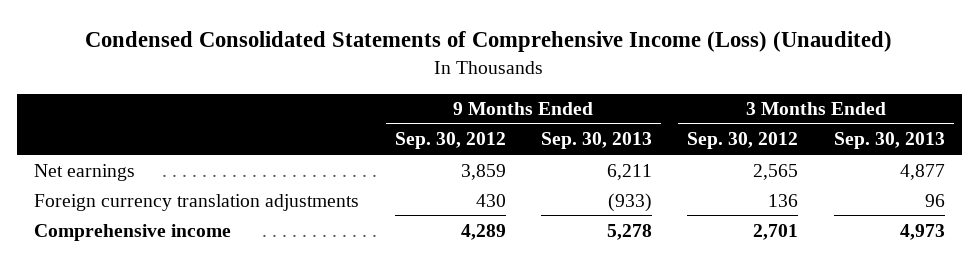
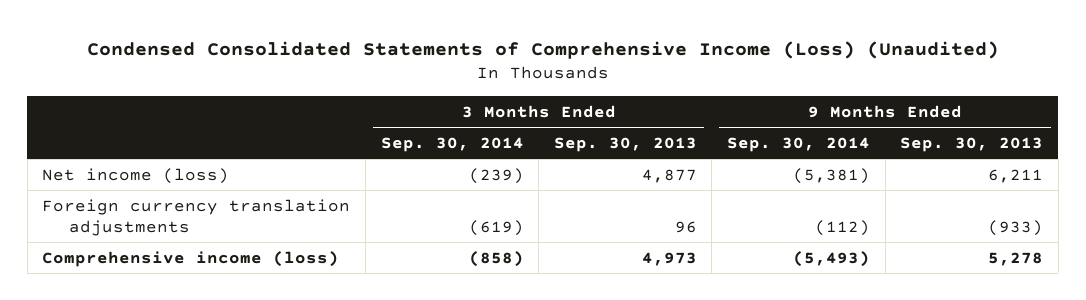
[394,132,506,150] Sep. 30, 2012 -> none
[687,132,799,150] Sep. 30, 2012 -> none
none -> [380,137,524,153] Sep. 30, 2014
none -> [726,137,870,153] Sep. 30, 2014
[34,163,136,181] Net earnings -> [42,167,230,184] Net income (loss)
[34,223,232,241] Comprehensive income -> [42,250,340,267] Comprehensive income (loss)

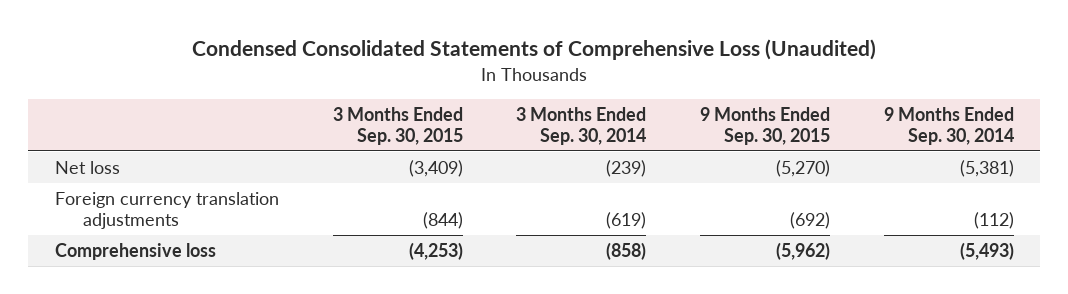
[86,40,999,59] Condensed Consolidated Statements of Comprehensive Income (Loss) (Unaudited) -> [192,39,877,61] Condensed Consolidated Statements of Comprehensive Loss (Unaudited)
[553,137,697,153] Sep. 30, 2013 -> none
[900,137,1044,153] Sep. 30, 2013 -> none
none -> [332,106,463,145] 3 Months Ended Sep. 30, 2015
none -> [699,106,830,145] 9 Months Ended Sep. 30, 2015
[42,167,230,184] Net income (loss) -> [54,160,120,174] Net loss
[42,250,340,267] Comprehensive income (loss) -> [54,242,216,260] Comprehensive loss

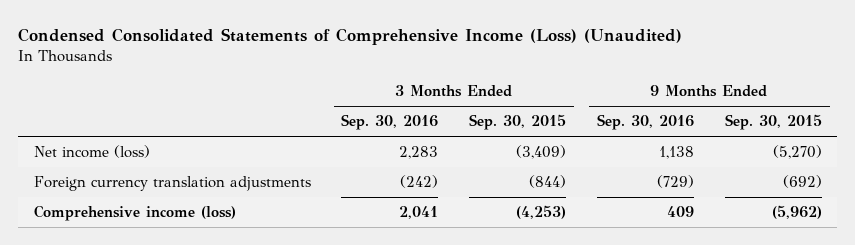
[192,39,877,61] Condensed Consolidated Statements of Comprehensive Loss (Unaudited) -> [18,28,683,46] Condensed Consolidated Statements of Comprehensive Income (Loss) (Unaudited)
[516,106,647,145] 3 Months Ended Sep. 30, 2014 -> none
[883,106,1014,145] 9 Months Ended Sep. 30, 2014 -> none
none -> [341,114,439,131] Sep. 30, 2016
none -> [597,114,695,131] Sep. 30, 2016
[54,160,120,174] Net loss -> [33,145,150,159] Net income (loss)
[54,242,216,260] Comprehensive loss -> [33,205,236,222] Comprehensive income (loss)

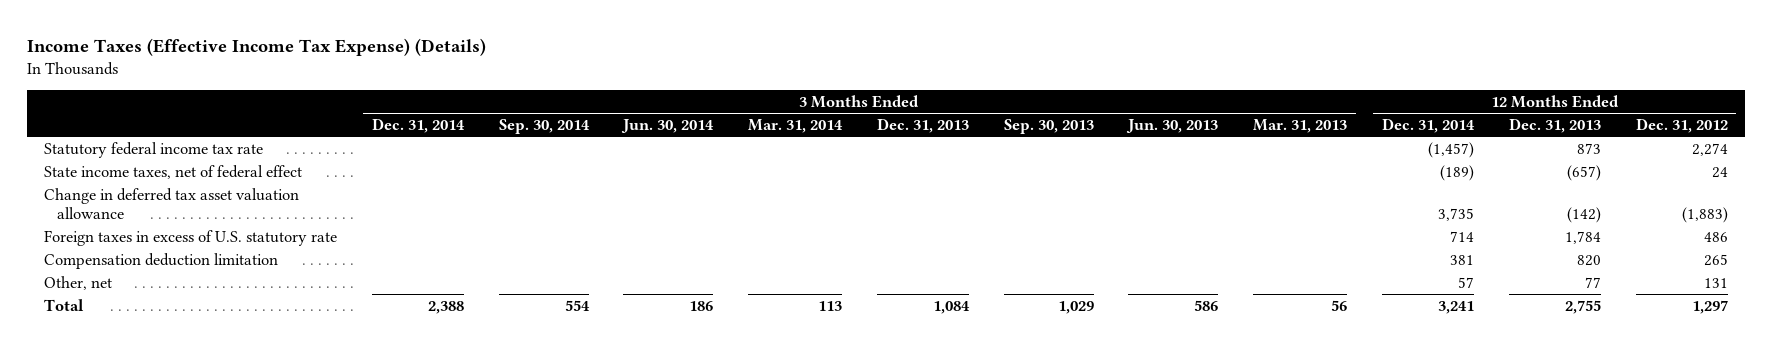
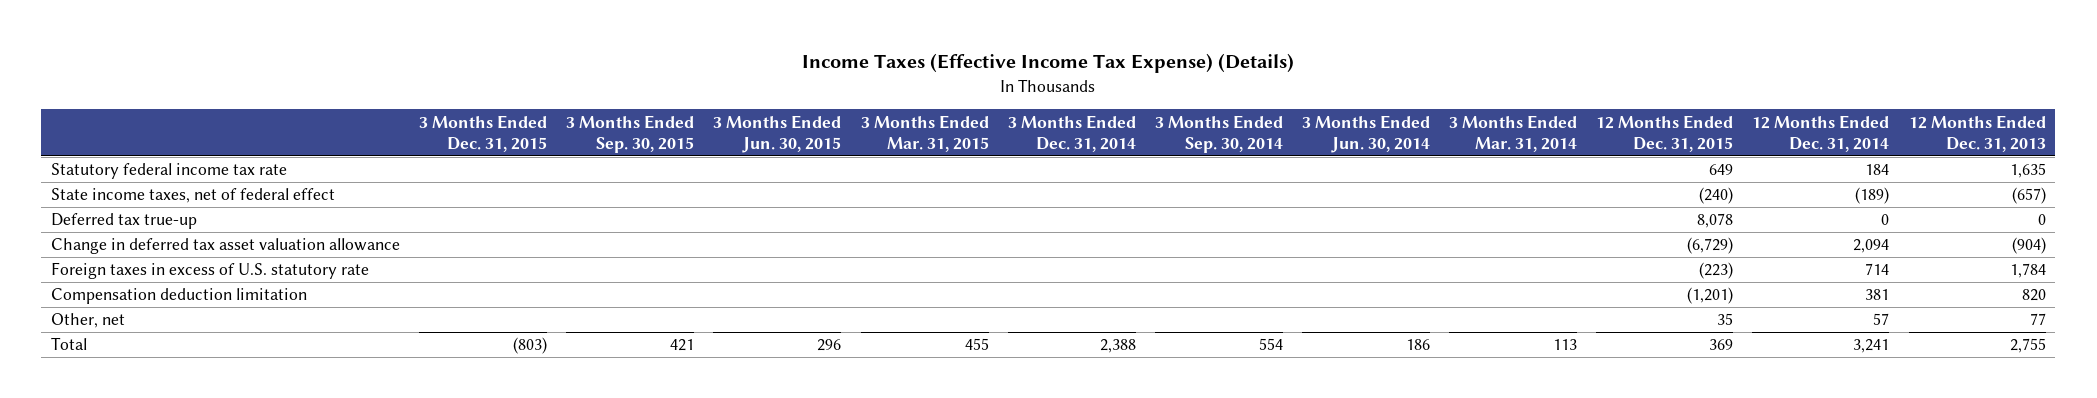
[876,118,969,134] Dec. 31, 2013 -> none
[1003,119,1094,135] Sep. 30, 2013 -> none
[1126,119,1219,134] Jun. 30, 2013 -> none
[1253,119,1348,134] Mar. 31, 2013 -> none
[1635,118,1728,134] Dec. 31, 2012 -> none
none -> [419,114,548,152] 3 Months Ended Dec. 31, 2015
none -> [566,114,695,153] 3 Months Ended Sep. 30, 2015
none -> [713,114,842,153] 3 Months Ended Jun. 30, 2015
none -> [860,114,989,152] 3 Months Ended Mar. 31, 2015
none -> [1596,114,1734,152] 12 Months Ended Dec. 31, 2015
[1428,141,1475,158] (1,457) -> [1865,164,1890,176] 184
[1576,142,1601,154] 873 -> [2009,163,2046,179] 1,635
none -> [50,213,197,230] Deferred tax true-up
[1438,208,1475,222] 3,735 -> [1853,239,1890,254] 2,094
[1566,207,1601,224] (142) -> [2011,237,2046,255] (904)

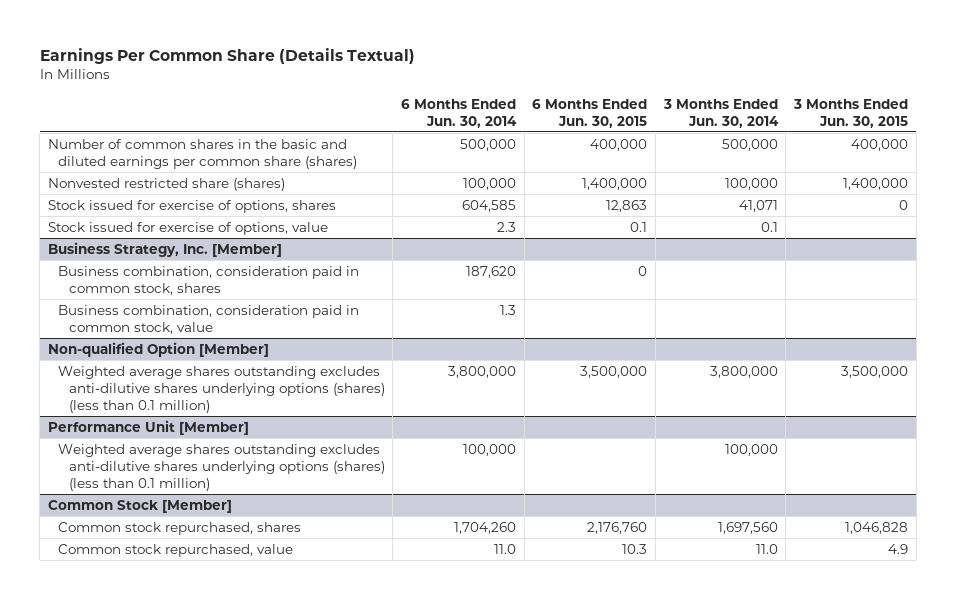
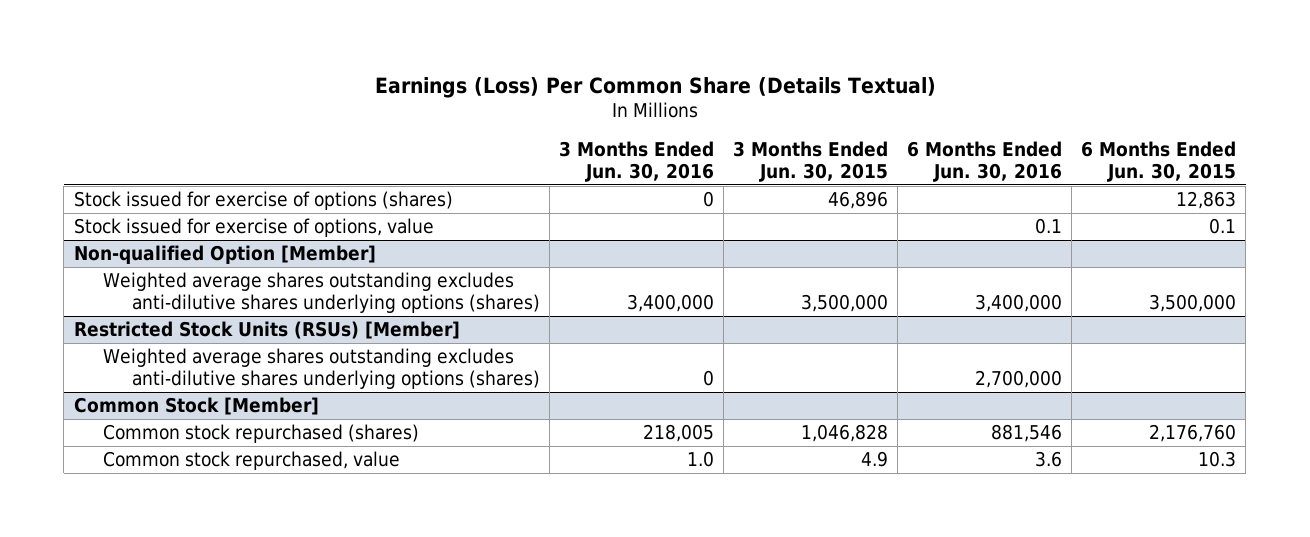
[39,48,415,65] Earnings Per Common Share (Details Textual) -> [374,76,936,98] Earnings (Loss) Per Common Share (Details Textual)
[401,98,518,128] 6 Months Ended Jun. 30, 2014 -> none
[662,98,779,128] 3 Months Ended Jun. 30, 2014 -> none
none -> [559,140,715,182] 3 Months Ended Jun. 30, 2016
none -> [907,140,1063,182] 6 Months Ended Jun. 30, 2016
[48,138,358,169] Number of common shares in the basic and diluted earnings per common share (shares) -> none
[48,177,286,191] Nonvested restricted share (shares) -> none
[48,199,337,213] Stock issued for exercise of options, shares -> [73,191,453,211] Stock issued for exercise of options (shares)
[898,199,908,210] 0 -> [828,191,889,210] 46,896
[48,241,283,257] Business Strategy, Inc. [Member] -> none
[58,265,360,295] Business combination, consideration paid in common stock, shares -> none
[58,304,360,334] Business combination, consideration paid in common stock, value -> none
[48,419,250,435] Performance Unit [Member] -> none
[58,365,385,413] Weighted average shares outstanding excludes anti-dilutive shares underlying options (shares) (less than 0.1 million) -> [102,272,540,314] Weighted average shares outstanding excludes anti-dilutive shares underlying options (shares)
none -> [73,321,460,340] Restricted Stock Units (RSUs) [Member]
[58,443,385,491] Weighted average shares outstanding excludes anti-dilutive shares underlying options (shares) (less than 0.1 million) -> [102,348,540,390] Weighted average shares outstanding excludes anti-dilutive shares underlying options (shares)
[58,521,302,535] Common stock repurchased, shares -> [102,424,419,444] Common stock repurchased (shares)

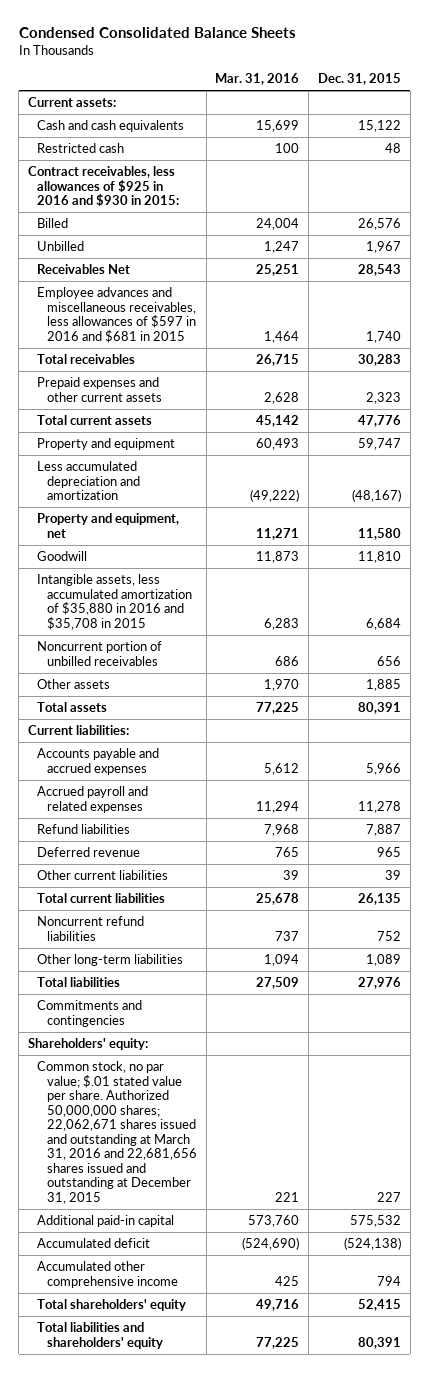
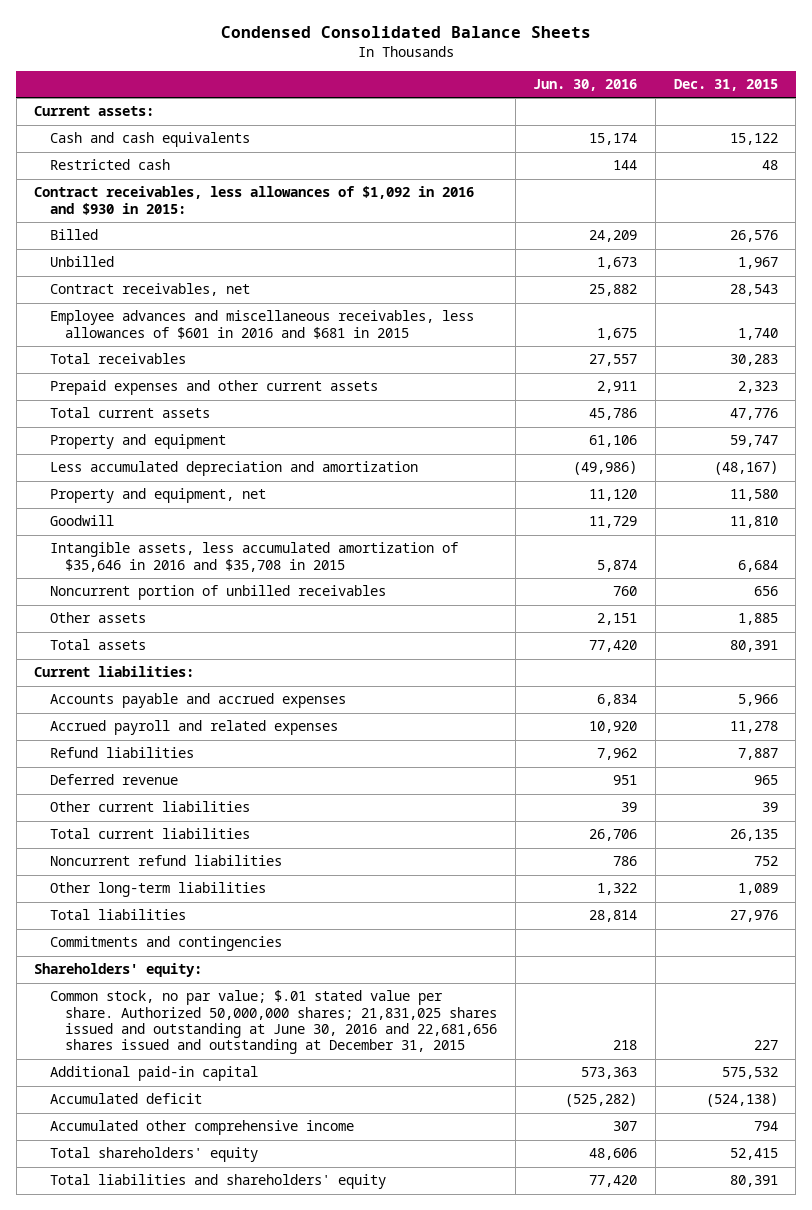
[215,73,300,86] Mar. 31, 2016 -> none
none -> [533,78,638,91] Jun. 30, 2016
[27,165,180,207] Contract receivables, less allowances of $925 in 2016 and $930 in 2015: -> [34,186,475,215] Contract receivables, less allowances of $1,092 in 2016 and $930 in 2015:
[37,263,131,274] Receivables Net -> [49,283,250,297] Contract receivables, net
[37,286,197,343] Employee advances and miscellaneous receivables, less allowances of $597 in 2016 and $681 in 2015 -> [49,310,474,339] Employee advances and miscellaneous receivables, less allowances of $601 in 2016 and $681 in 2015
[37,573,193,630] Intangible assets, less accumulated amortization of $35,880 in 2016 and $35,708 in 2015 -> [49,542,458,572] Intangible assets, less accumulated amortization of $35,646 in 2016 and $35,708 in 2015
[37,1060,198,1204] Common stock, no par value; $.01 stated value per share. Authorized 50,000,000 shares; 22,062,671 shares issued and outstanding at March 31, 2016 and 22,681,656 shares issued and outstanding at December 31, 2015 -> [49,990,497,1055] Common stock, no par value; $.01 stated value per share. Authorized 50,000,000 shares; 21,831,025 shares issued and outstanding at June 30, 2016 and 22,681,656 shares issued and outstanding at December 31, 2015

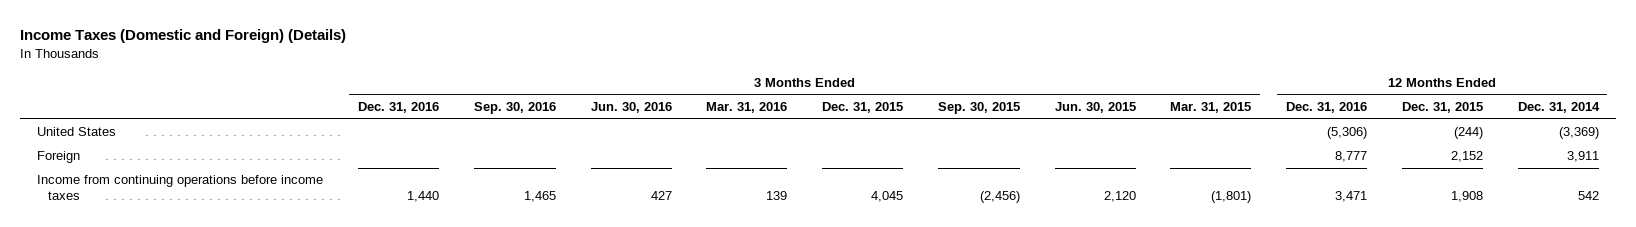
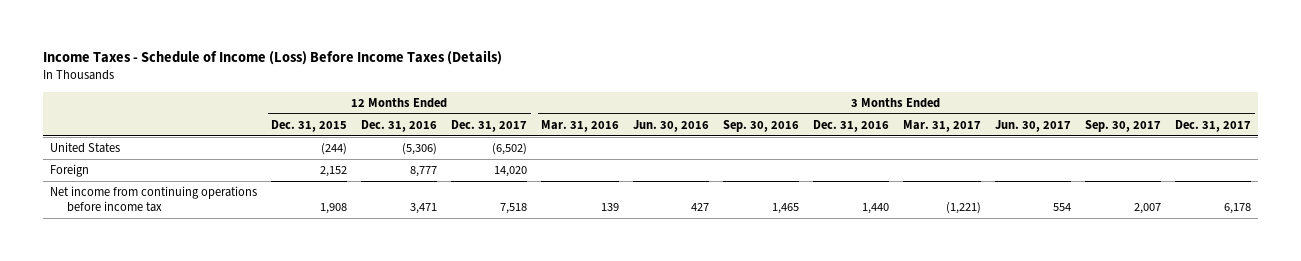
[20,29,347,44] Income Taxes (Domestic and Foreign) (Details) -> [43,50,503,66] Income Taxes - Schedule of Income (Loss) Before Income Taxes (Details)
[822,102,904,114] Dec. 31, 2015 -> none
[937,102,1020,115] Sep. 30, 2015 -> none
[1054,102,1136,114] Jun. 30, 2015 -> none
[1170,102,1252,114] Mar. 31, 2015 -> none
[1517,102,1600,114] Dec. 31, 2014 -> none
none -> [451,119,528,132] Dec. 31, 2017
none -> [903,119,982,132] Mar. 31, 2017
none -> [995,119,1072,132] Jun. 30, 2017
none -> [1085,119,1162,132] Sep. 30, 2017
none -> [1175,119,1252,132] Dec. 31, 2017
[37,175,324,200] Income from continuing operations before income taxes -> [50,186,258,212] Net income from continuing operations before income tax

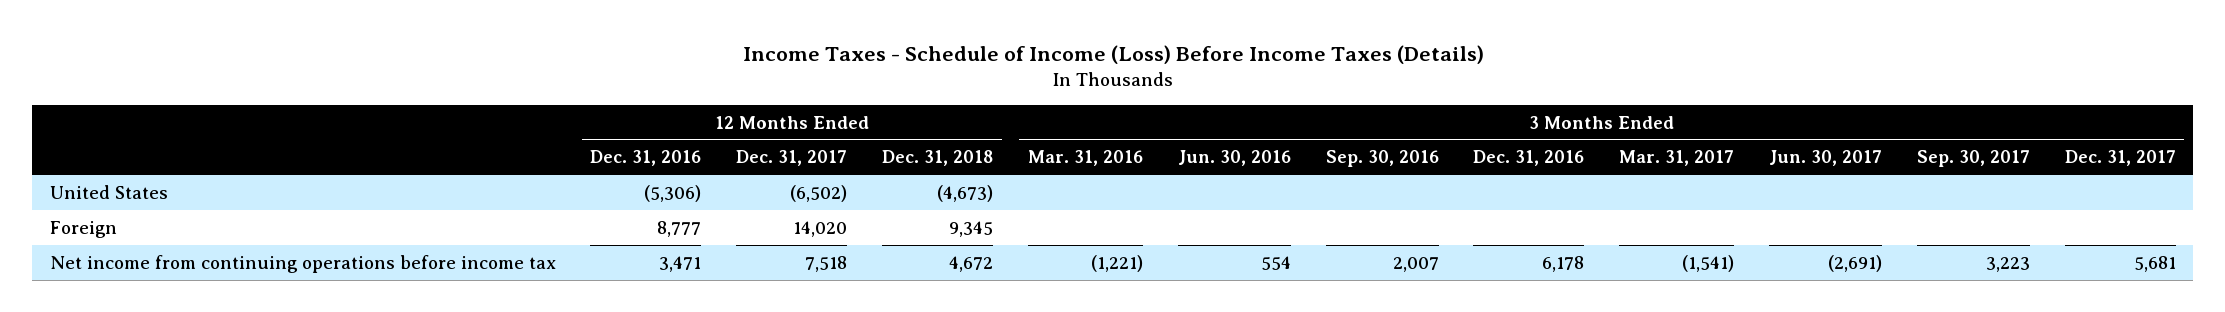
[271,119,348,132] Dec. 31, 2015 -> none
none -> [882,150,994,167] Dec. 31, 2018
[601,202,620,211] 139 -> [1090,254,1143,272] (1,221)
[691,202,710,211] 427 -> [1260,255,1291,270] 554
[772,202,800,214] 1,465 -> [1392,256,1439,272] 2,007
[862,202,890,214] 1,440 -> [1542,255,1585,272] 6,178
[946,201,982,214] (1,221) -> [1682,254,1735,272] (1,541)
[1053,202,1072,211] 554 -> [1828,254,1883,272] (2,691)
[1134,202,1162,214] 2,007 -> [1985,256,2030,272] 3,223
[1224,202,1252,214] 6,178 -> [2133,255,2176,272] 5,681

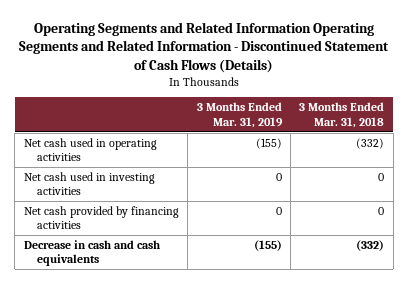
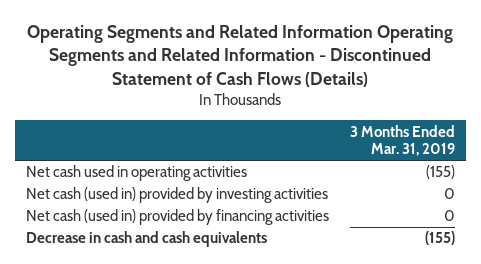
[299,102,385,128] 3 Months Ended Mar. 31, 2018 -> none
[23,171,155,196] Net cash used in investing activities -> [25,187,328,204] Net cash (used in) provided by investing activities
[23,205,179,230] Net cash provided by financing activities -> [25,209,329,226] Net cash (used in) provided by financing activities

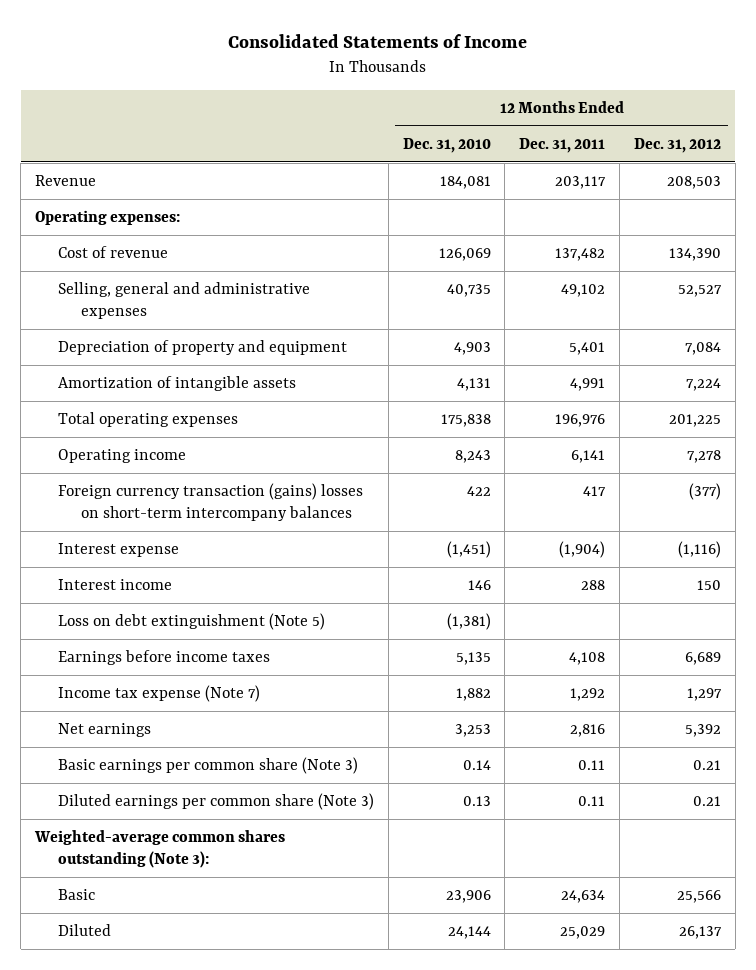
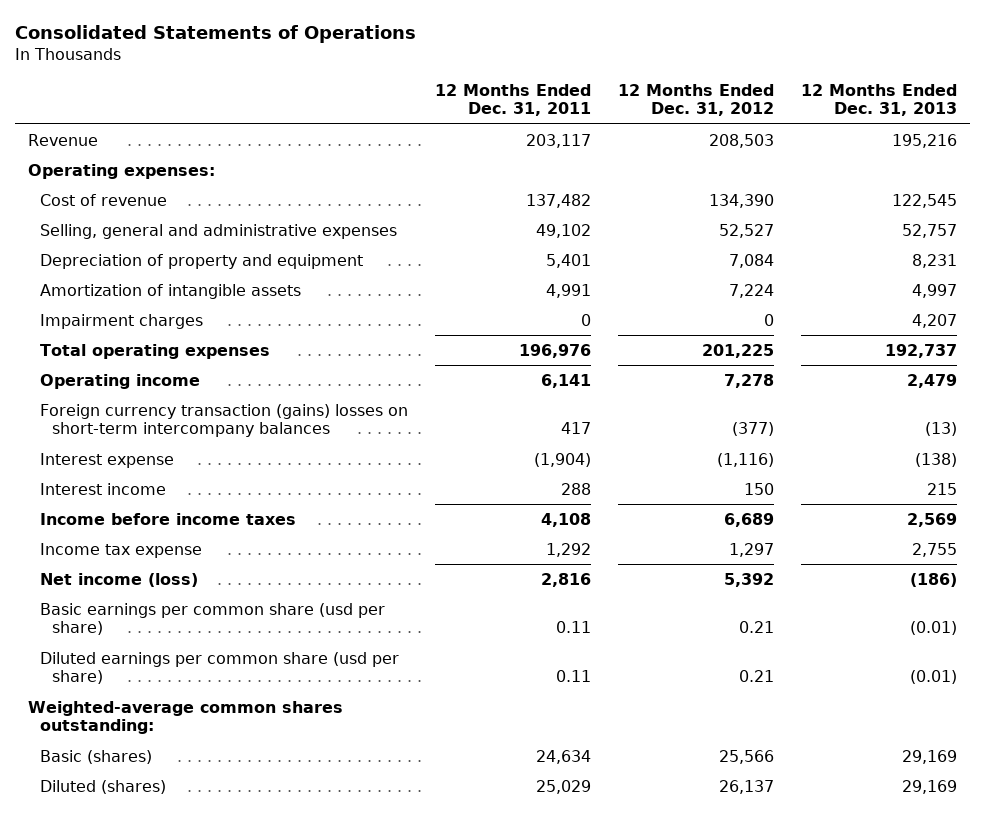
[228,34,528,49] Consolidated Statements of Income -> [14,24,416,43] Consolidated Statements of Operations
[402,137,491,153] Dec. 31, 2010 -> none
none -> [800,83,957,117] 12 Months Ended Dec. 31, 2013
none -> [40,313,204,329] Impairment charges
[57,613,325,631] Loss on debt extinguishment (Note 5) -> none
[57,650,270,666] Earnings before income taxes -> [40,512,297,525] Income before income taxes
[57,685,260,703] Income tax expense (Note 7) -> [40,542,203,558] Income tax expense
[57,723,151,738] Net earnings -> [40,572,199,587] Net income (loss)
[57,757,358,775] Basic earnings per common share (Note 3) -> [40,602,386,636] Basic earnings per common share (usd per share)
[57,793,374,811] Diluted earnings per common share (Note 3) -> [40,651,400,685] Diluted earnings per common share (usd per share)
[34,830,286,869] Weighted-average common shares outstanding (Note 3): -> [28,700,344,735] Weighted-average common shares outstanding:
[57,889,95,901] Basic -> [40,749,153,764] Basic (shares)
[57,924,111,937] Diluted -> [40,779,167,794] Diluted (shares)

